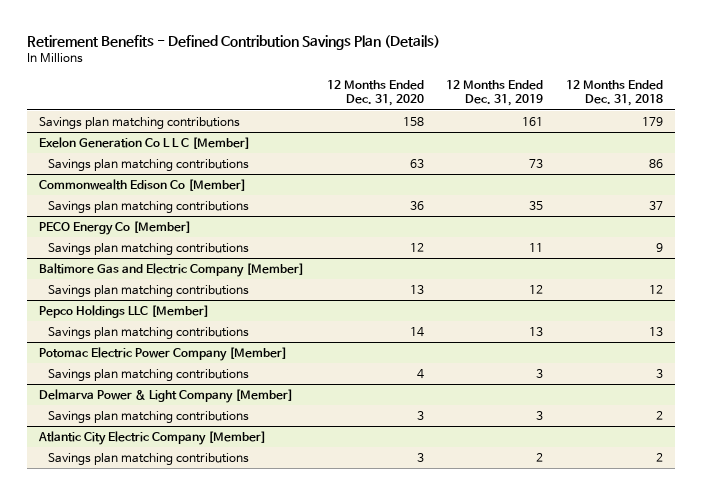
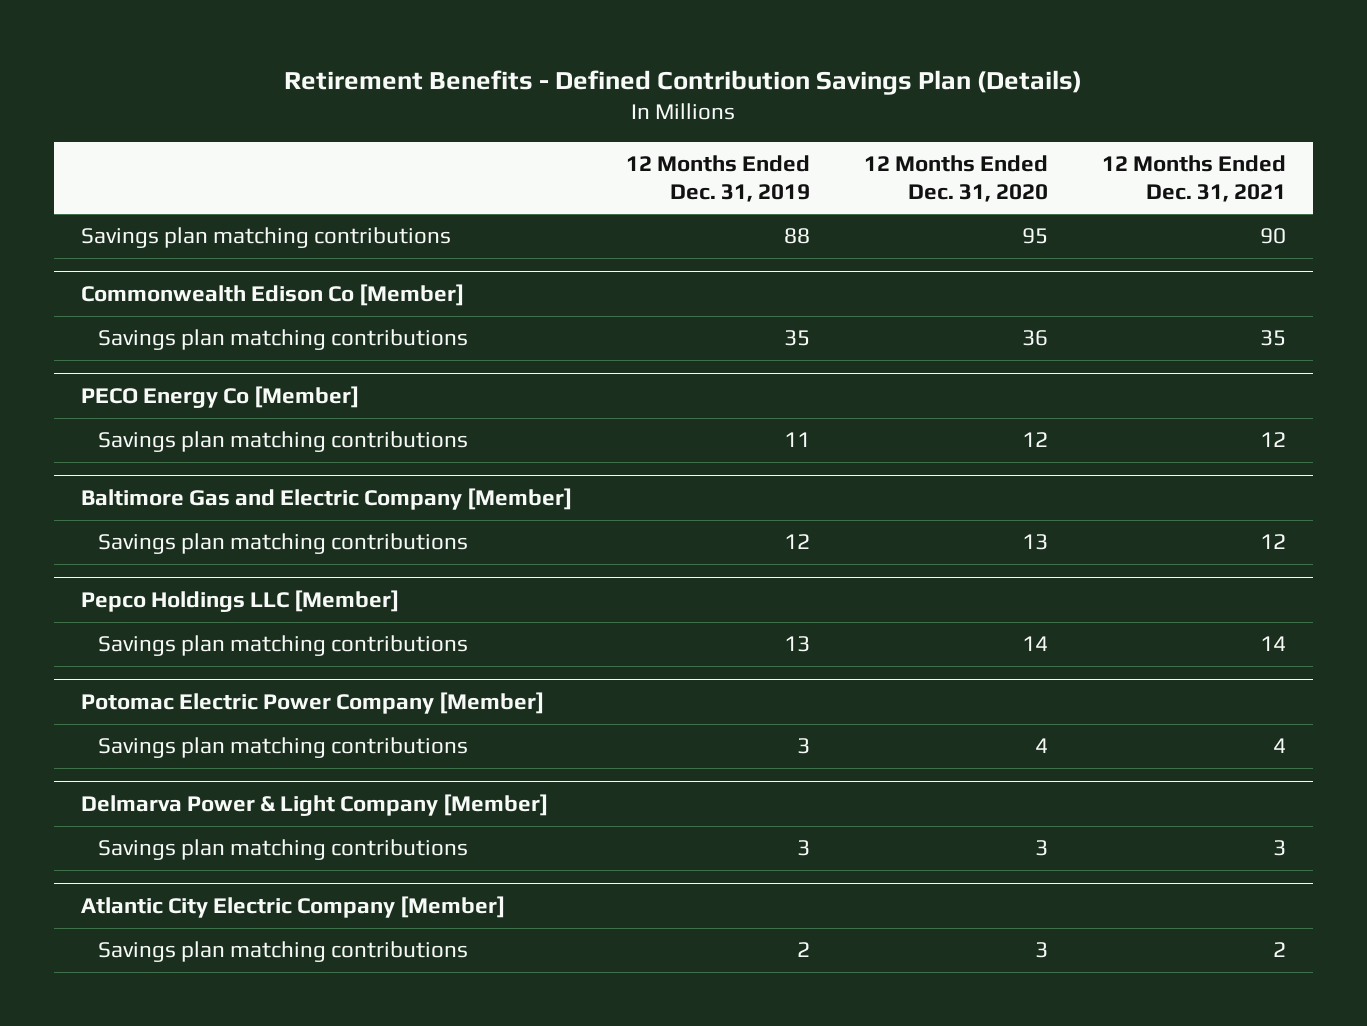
[566,79,664,107] 12 Months Ended Dec. 31, 2018 -> none
none -> [1101,155,1286,202] 12 Months Ended Dec. 31, 2021
[38,136,250,149] Exelon Generation Co L L C [Member] -> none
[48,158,250,171] Savings plan matching contributions -> none
[402,116,424,126] 158 -> [1021,228,1048,245] 95
[522,116,544,126] 161 -> [783,228,810,245] 88

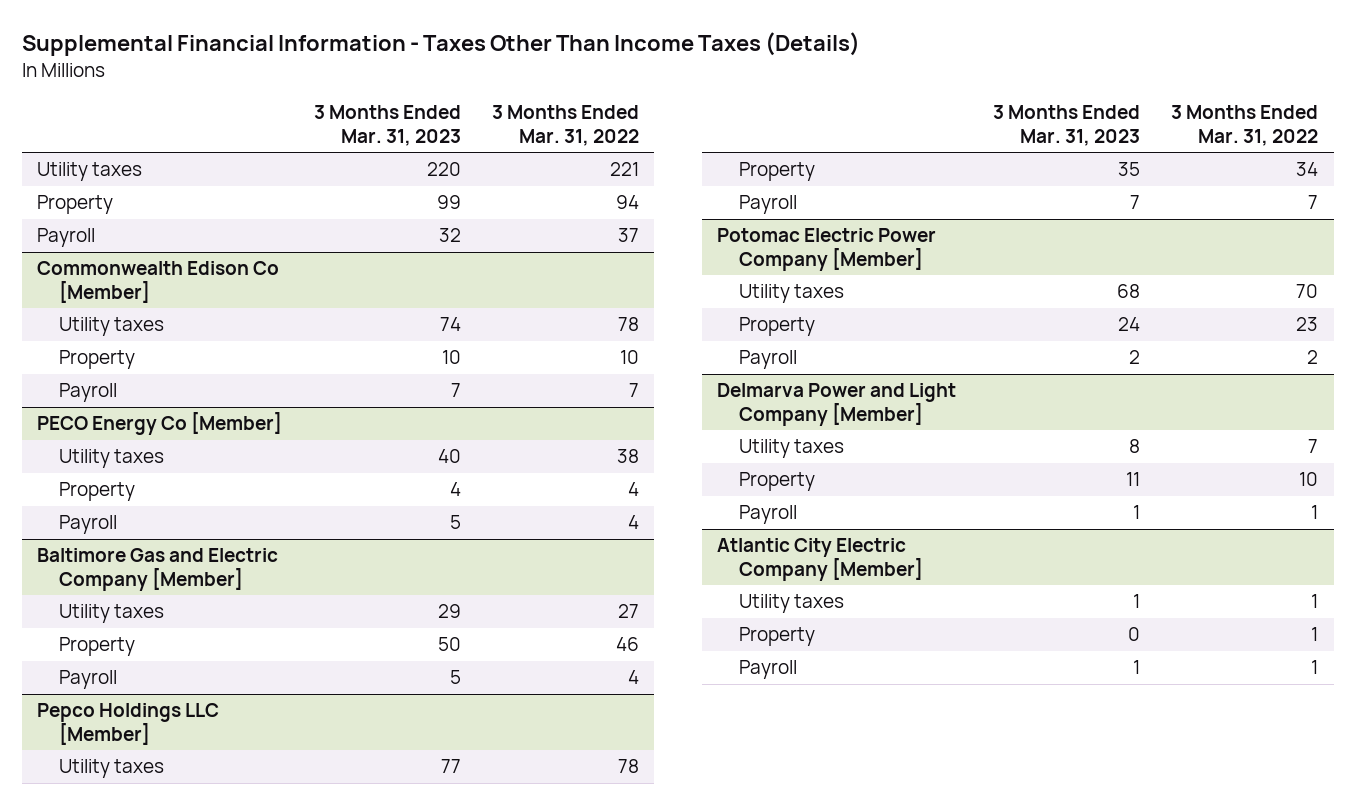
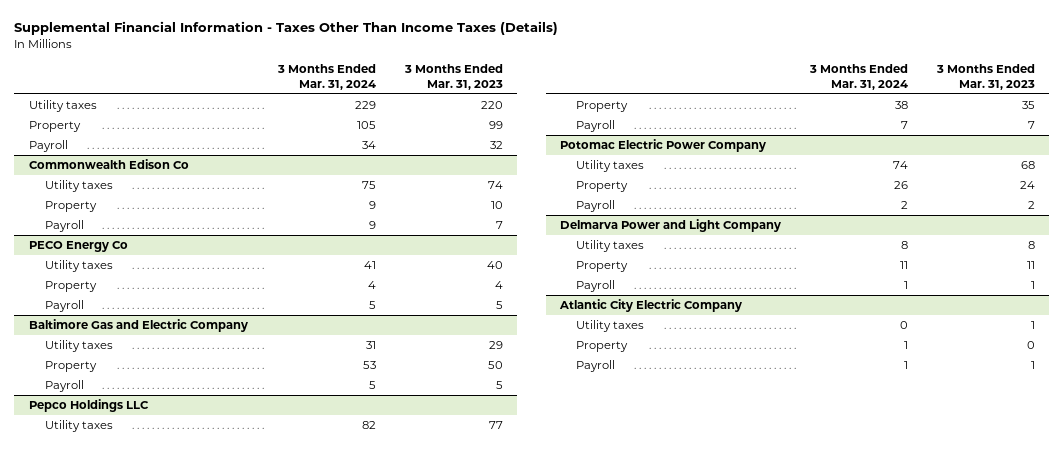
[491,105,639,146] 3 Months Ended Mar. 31, 2022 -> none
none -> [277,64,377,90] 3 Months Ended Mar. 31, 2024
[37,261,280,303] Commonwealth Edison Co [Member] -> [28,159,189,170] Commonwealth Edison Co
[37,412,283,436] PECO Energy Co [Member] -> [28,241,128,253] PECO Energy Co
[37,548,279,591] Baltimore Gas and Electric Company [Member] -> [28,319,248,333] Baltimore Gas and Electric Company
[37,703,220,745] Pepco Holdings LLC [Member] -> [28,399,149,413] Pepco Holdings LLC
[717,228,937,271] Potomac Electric Power Company [Member] -> [560,139,767,153] Potomac Electric Power Company
[717,383,957,426] Delmarva Power and Light Company [Member] -> [560,219,782,233] Delmarva Power and Light Company
[717,538,924,581] Atlantic City Electric Company [Member] -> [559,299,743,313] Atlantic City Electric Company

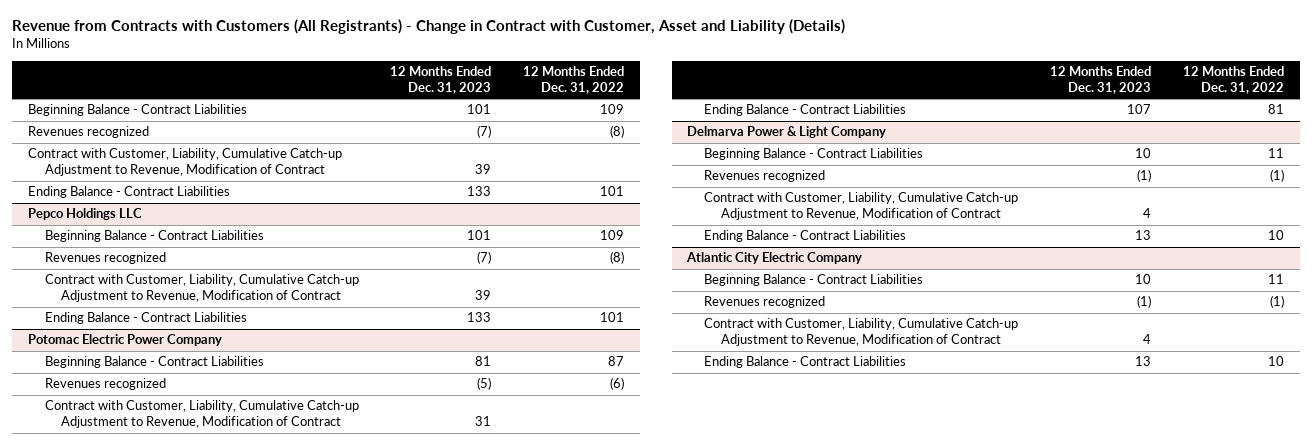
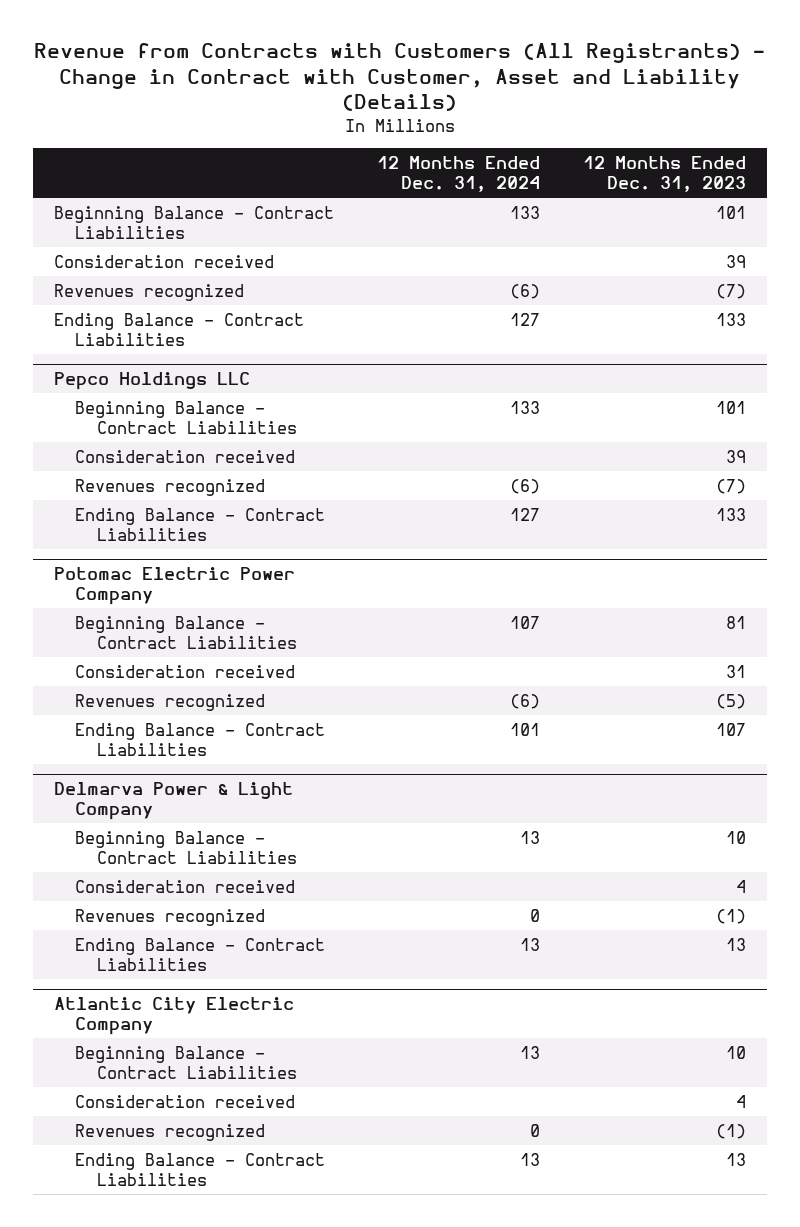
[523,65,625,95] 12 Months Ended Dec. 31, 2022 -> none
none -> [376,155,540,193] 12 Months Ended Dec. 31, 2024
none -> [54,254,275,268] Consideration received
[27,148,342,177] Contract with Customer, Liability, Cumulative Catch-up Adjustment to Revenue, Modification of Contract -> none
none -> [75,449,296,463] Consideration received
[44,274,359,303] Contract with Customer, Liability, Cumulative Catch-up Adjustment to Revenue, Modification of Contract -> none
none -> [75,664,296,678] Consideration received
[44,400,359,429] Contract with Customer, Liability, Cumulative Catch-up Adjustment to Revenue, Modification of Contract -> none
none -> [75,879,296,893] Consideration received
[704,192,1019,221] Contract with Customer, Liability, Cumulative Catch-up Adjustment to Revenue, Modification of Contract -> none
none -> [75,1094,296,1108] Consideration received
[704,318,1019,347] Contract with Customer, Liability, Cumulative Catch-up Adjustment to Revenue, Modification of Contract -> none

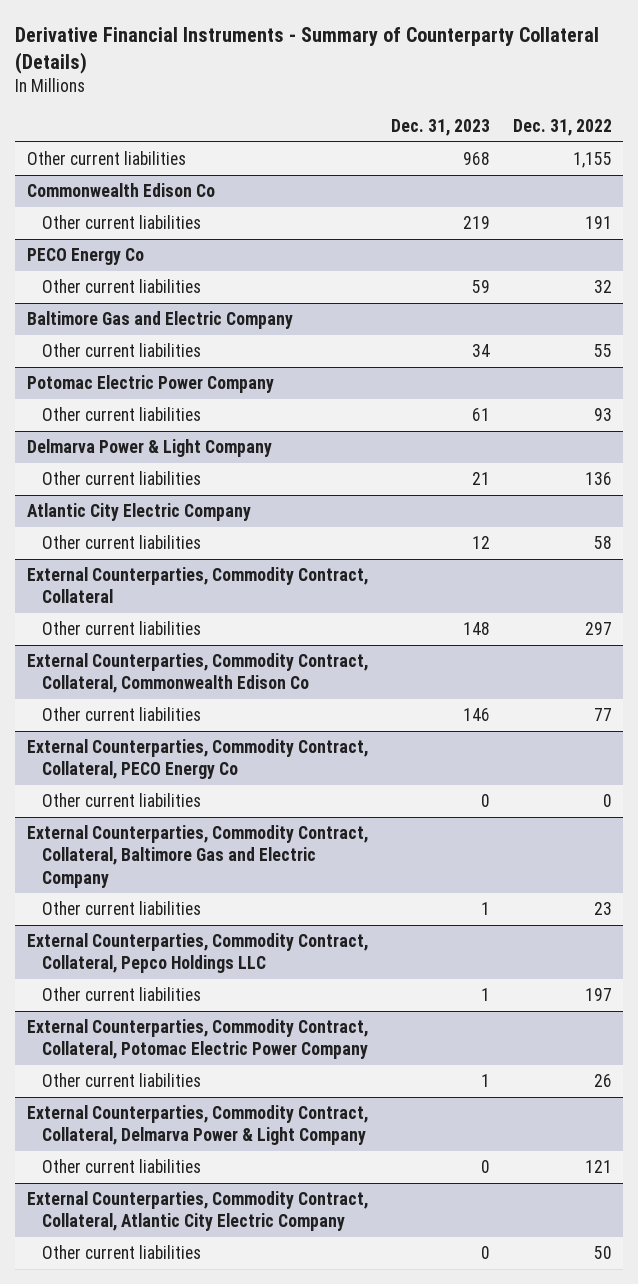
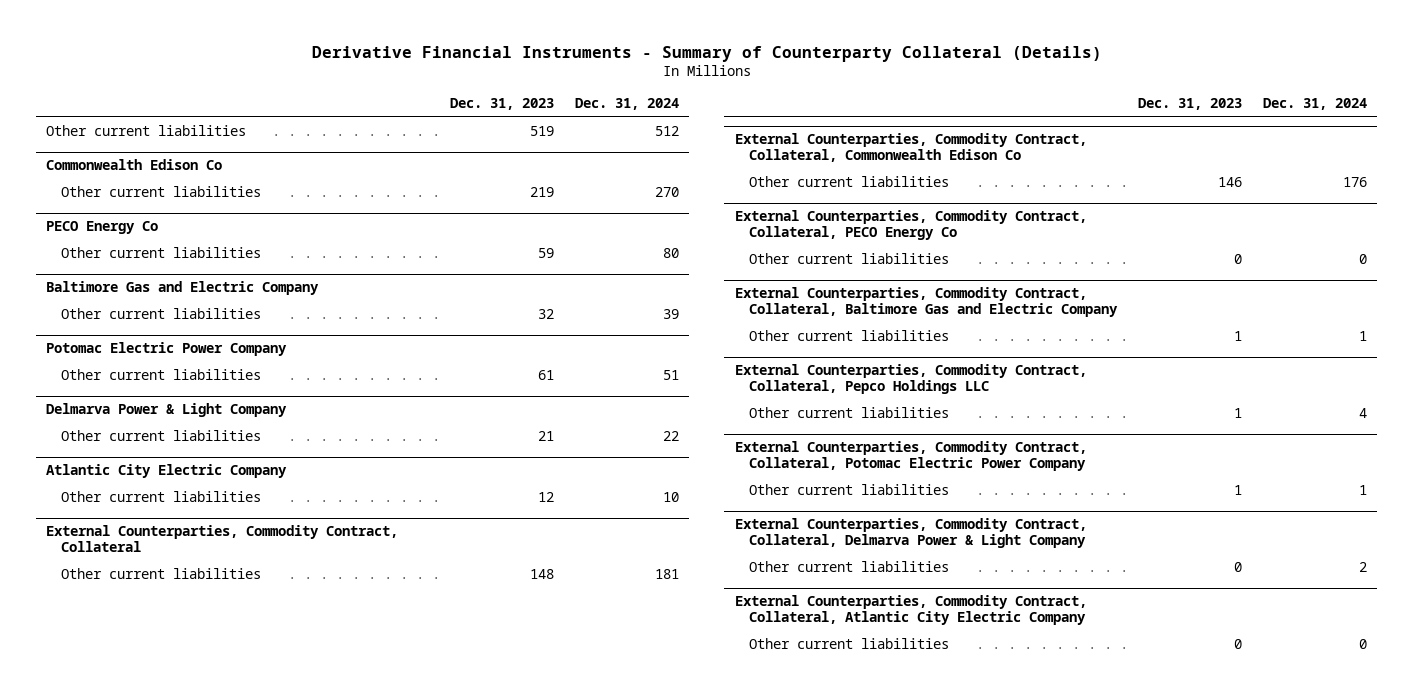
[512,118,612,136] Dec. 31, 2022 -> none
none -> [574,98,679,111] Dec. 31, 2024
[462,152,490,166] 968 -> [530,126,555,137] 519
[471,344,490,358] 34 -> [538,309,555,320] 32

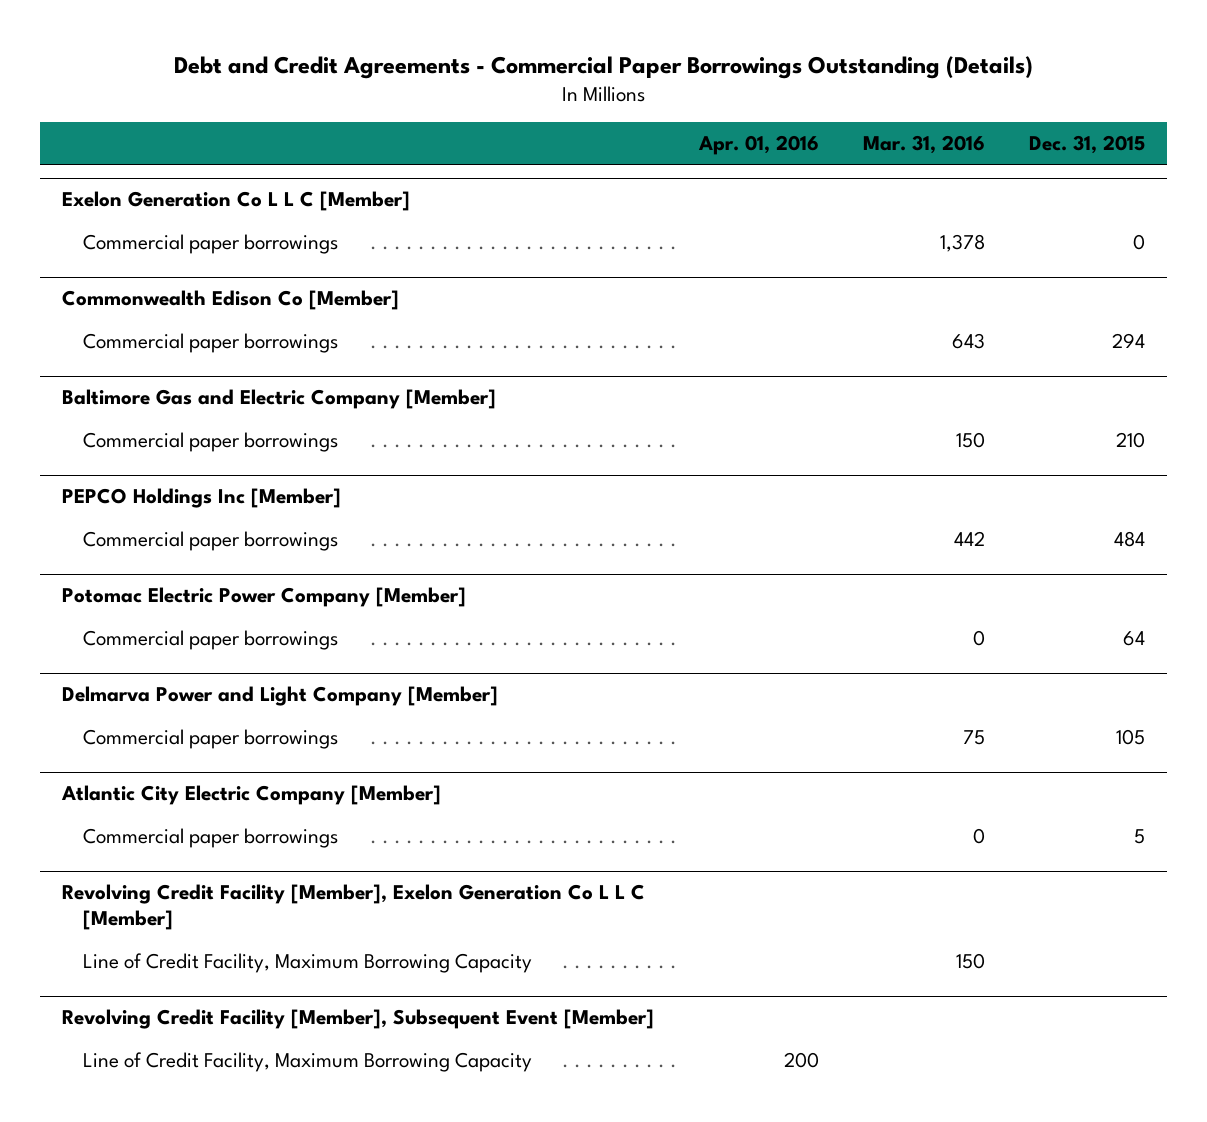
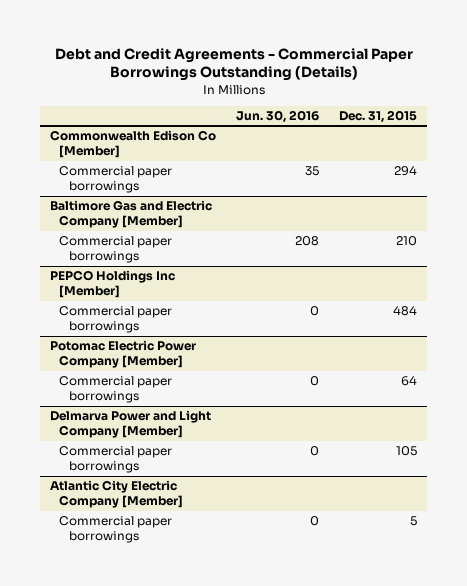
[697,135,819,156] Apr. 01, 2016 -> none
[862,135,985,155] Mar. 31, 2016 -> none
none -> [236,110,320,124] Jun. 30, 2016
[62,191,411,212] Exelon Generation Co L L C [Member] -> none
[83,234,339,255] Commercial paper borrowings -> none
[62,884,646,931] Revolving Credit Facility [Member], Exelon Generation Co L L C [Member] -> none
[83,953,533,974] Line of Credit Facility, Maximum Borrowing Capacity -> none
[62,1009,655,1030] Revolving Credit Facility [Member], Subsequent Event [Member] -> none
[83,1052,533,1073] Line of Credit Facility, Maximum Borrowing Capacity -> none

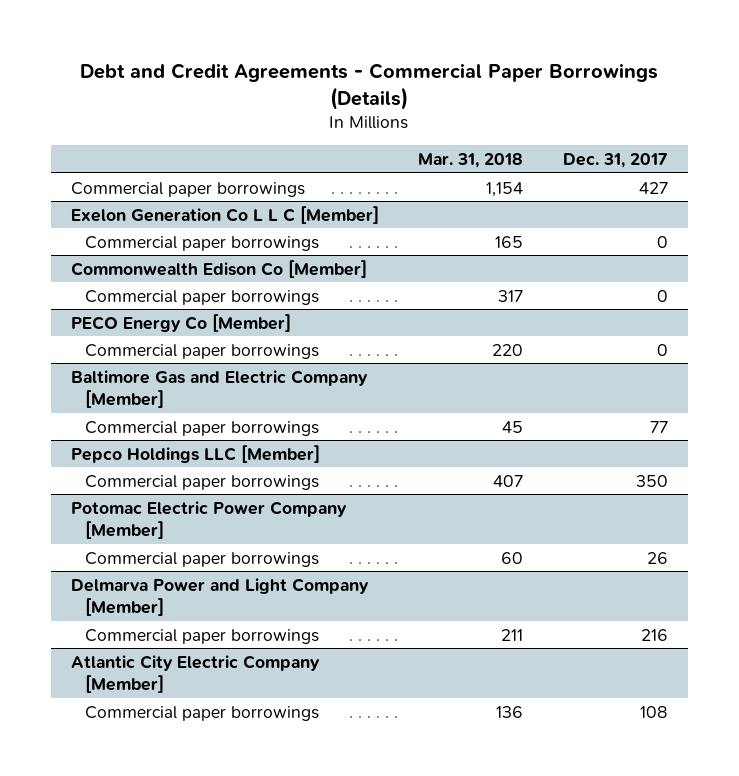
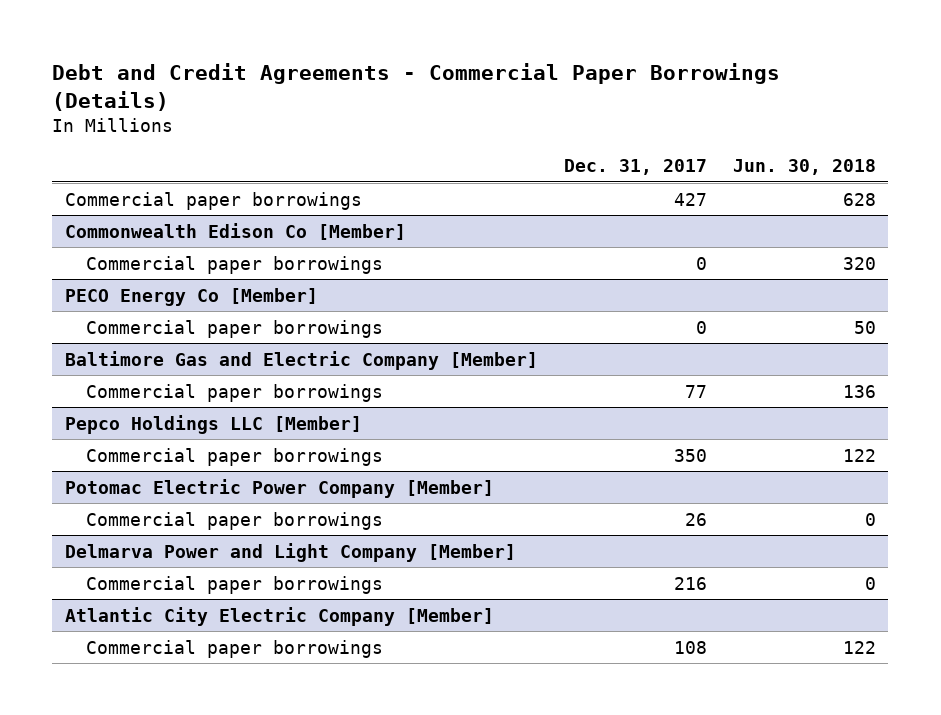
[418,152,524,168] Mar. 31, 2018 -> none
none -> [732,158,876,175] Jun. 30, 2018
[70,205,379,224] Exelon Generation Co L L C [Member] -> none
[84,235,319,251] Commercial paper borrowings -> none

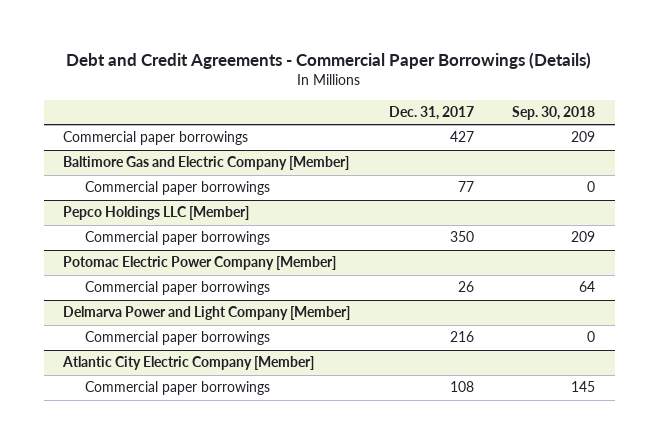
[732,158,876,175] Jun. 30, 2018 -> none
none -> [512,106,596,121] Sep. 30, 2018
[65,222,407,240] Commonwealth Edison Co [Member] -> none
[85,255,383,274] Commercial paper borrowings -> none
[65,287,319,306] PECO Energy Co [Member] -> none
[85,319,383,338] Commercial paper borrowings -> none

